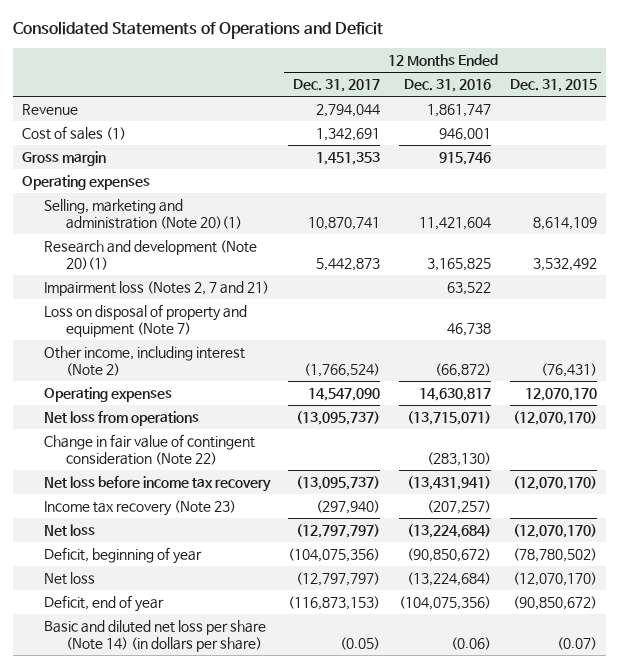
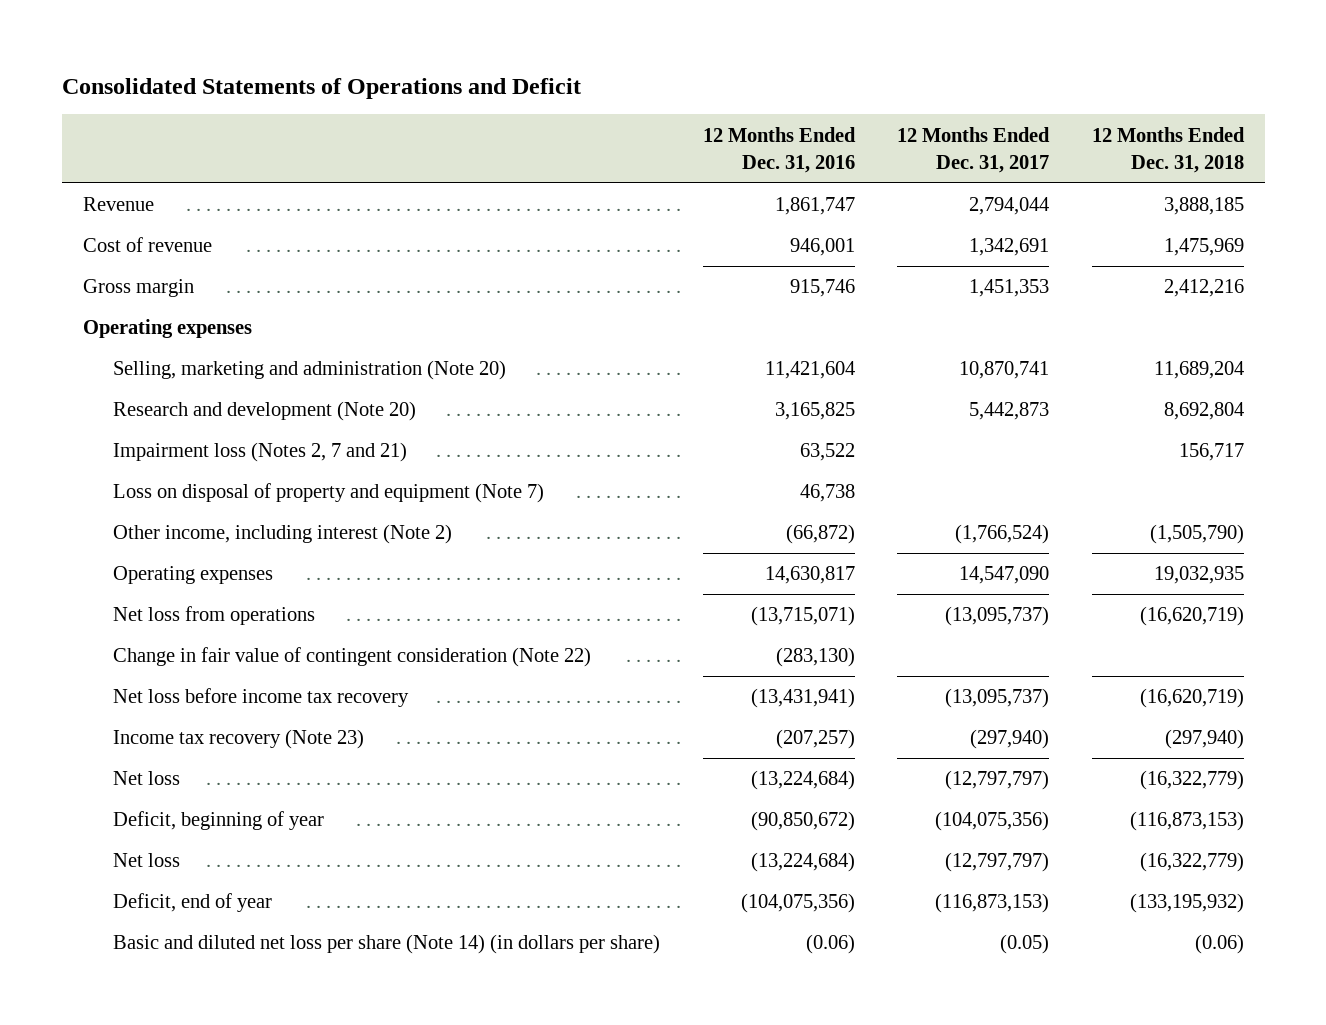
[509,79,597,93] Dec. 31, 2015 -> none
none -> [1091,126,1245,173] 12 Months Ended Dec. 31, 2018
[21,125,126,140] Cost of sales (1) -> [82,237,212,253] Cost of revenue
[43,198,242,230] Selling, marketing and administration (Note 20)(1) -> [113,360,507,381] Selling, marketing and administration (Note 20)
[43,239,257,271] Research and development (Note 20)(1) -> [113,401,417,422] Research and development (Note 20)

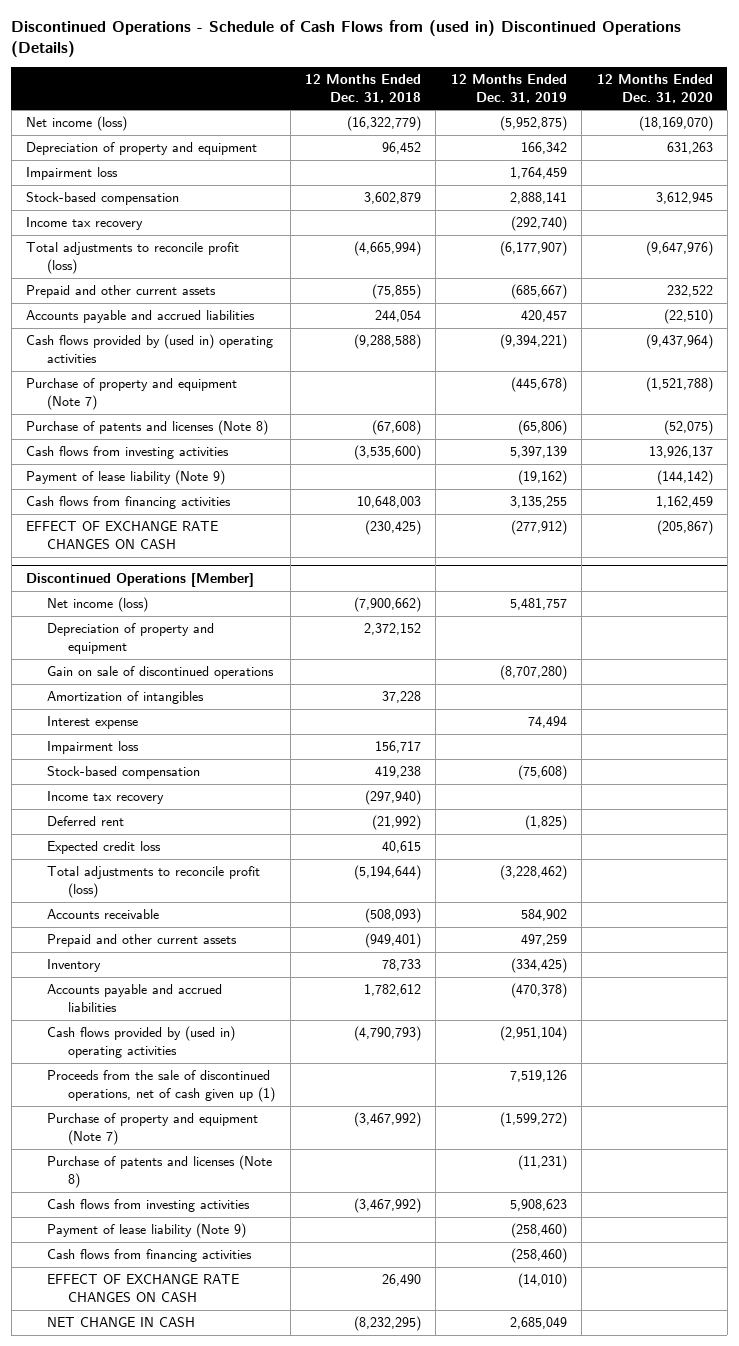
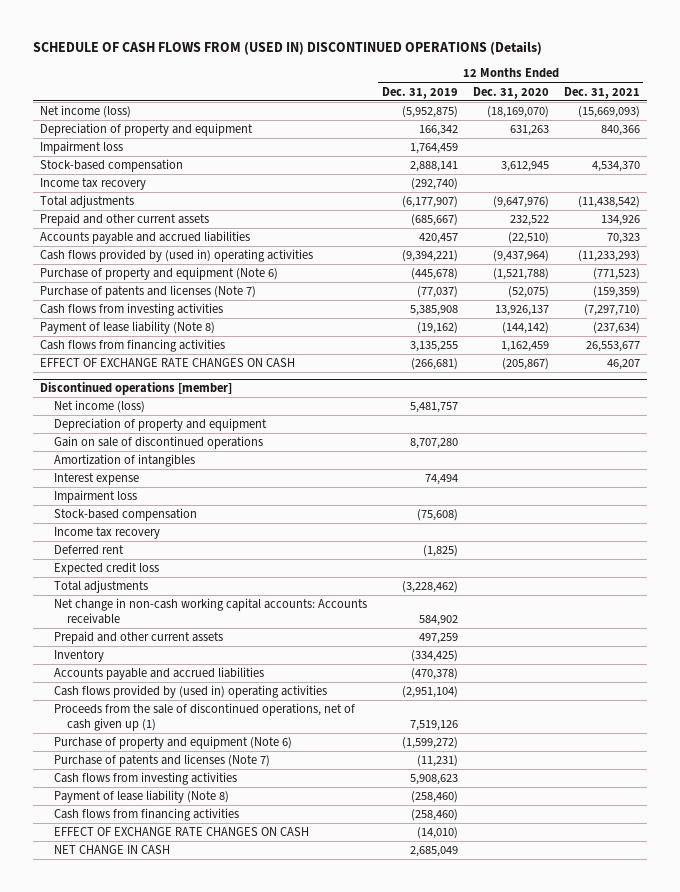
[11,20,682,58] Discontinued Operations - Schedule of Cash Flows from (used in) Discontinued Operations (Details) -> [32,40,542,55] SCHEDULE OF CASH FLOWS FROM (USED IN) DISCONTINUED OPERATIONS (Details)
[305,74,422,103] 12 Months Ended Dec. 31, 2018 -> none
none -> [563,86,640,99] Dec. 31, 2021
[26,242,240,274] Total adjustments to reconcile profit (loss) -> [40,195,135,209] Total adjustments
[26,378,238,410] Purchase of property and equipment (Note 7) -> [40,267,279,281] Purchase of property and equipment (Note 6)
[26,420,269,436] Purchase of patents and licenses (Note 8) -> [40,285,257,299] Purchase of patents and licenses (Note 7)
[517,420,567,436] (65,806) -> [416,286,458,299] (77,037)
[509,446,567,459] 5,397,139 -> [409,305,458,317] 5,385,908
[26,470,226,486] Payment of lease liability (Note 9) -> [40,321,216,335] Payment of lease liability (Note 8)
[510,520,567,536] (277,912) -> [410,358,458,371] (266,681)
[26,573,255,588] Discontinued Operations [Member] -> [40,382,233,396] Discontinued operations [member]
[499,665,567,681] (8,707,280) -> [409,438,458,450] 8,707,280
[47,866,261,898] Total adjustments to reconcile profit (loss) -> [53,580,148,594] Total adjustments
[47,909,160,920] Accounts receivable -> [53,598,367,624] Net change in non-cash working capital accounts: Accounts receivable
[47,1113,259,1145] Purchase of property and equipment (Note 7) -> [53,736,292,750] Purchase of property and equipment (Note 6)
[47,1155,273,1188] Purchase of patents and licenses (Note 8) -> [53,754,270,768] Purchase of patents and licenses (Note 7)
[47,1223,247,1239] Payment of lease liability (Note 9) -> [53,790,229,804] Payment of lease liability (Note 8)

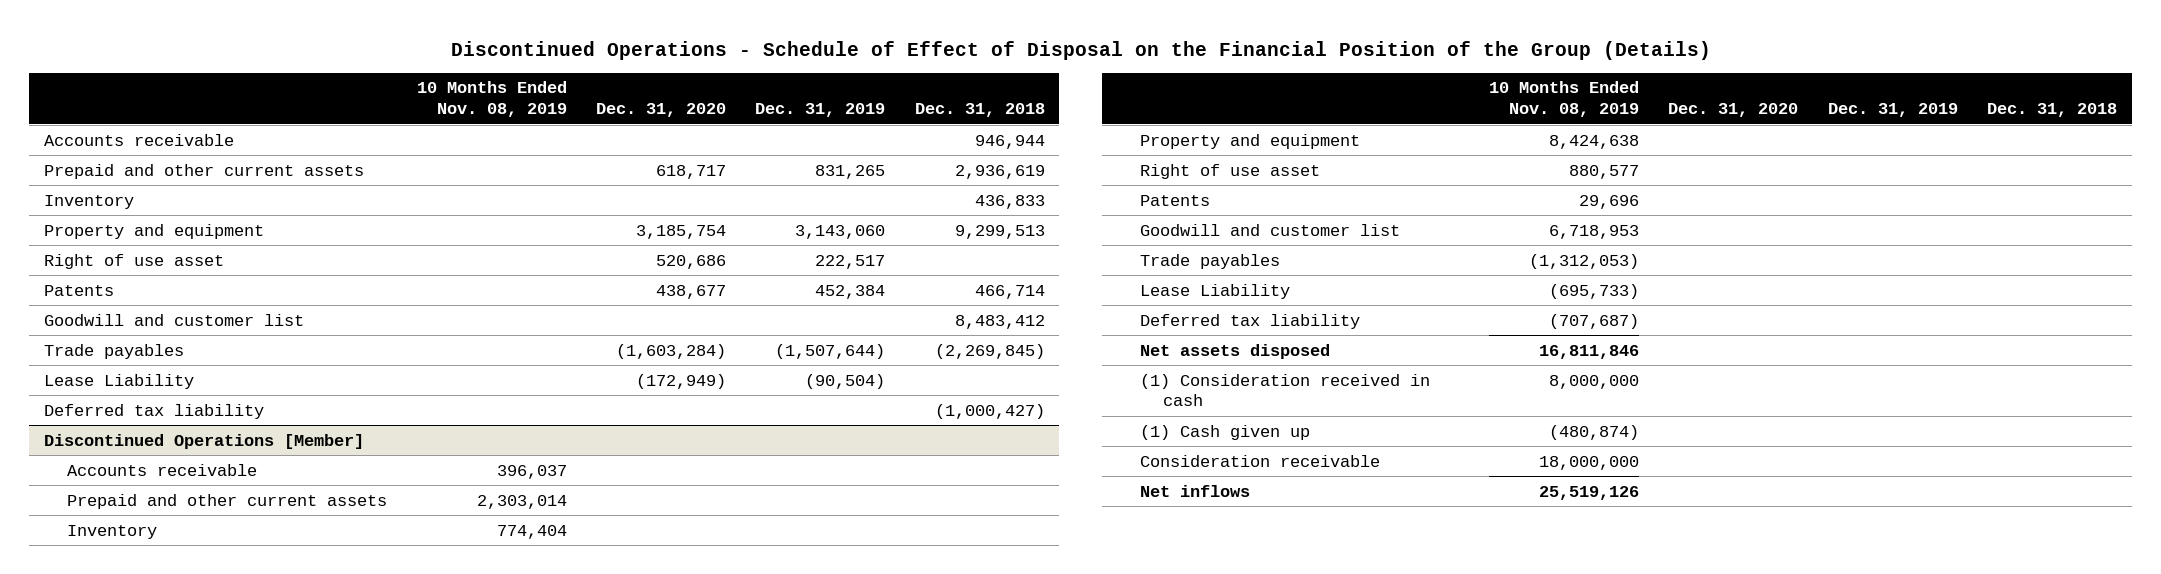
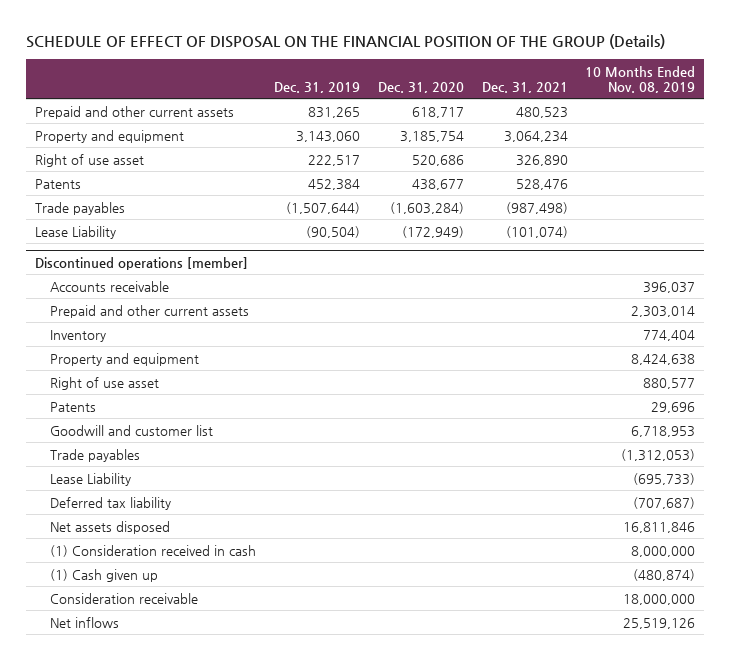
[450,40,1711,60] Discontinued Operations - Schedule of Effect of Disposal on the Financial Position of the Group (Details) -> [25,34,665,50] SCHEDULE OF EFFECT OF DISPOSAL ON THE FINANCIAL POSITION OF THE GROUP (Details)
[914,102,1045,117] Dec. 31, 2018 -> none
none -> [481,81,568,93] Dec. 31, 2021
[43,133,234,146] Accounts receivable -> none
[43,194,134,209] Inventory -> none
[43,313,304,326] Goodwill and customer list -> none
[43,403,264,419] Deferred tax liability -> none
[43,433,364,449] Discontinued Operations [Member] -> [34,257,248,271] Discontinued operations [member]

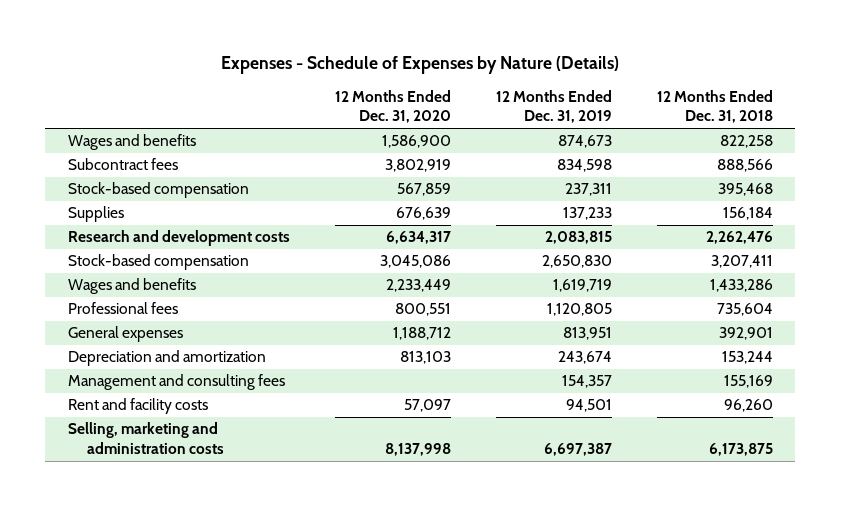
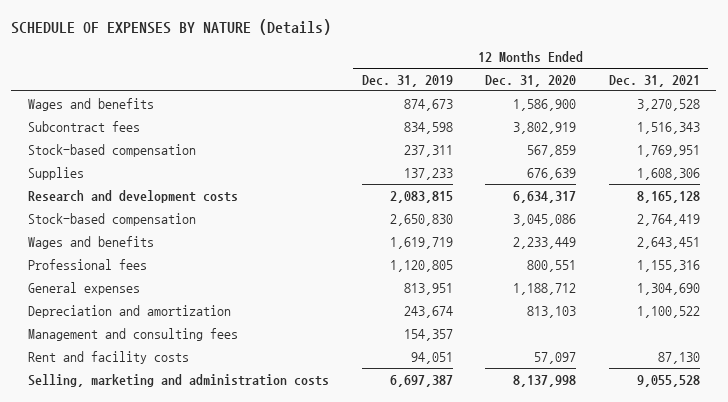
[221,56,620,75] Expenses - Schedule of Expenses by Nature (Details) -> [11,19,332,36] SCHEDULE OF EXPENSES BY NATURE (Details)
[656,89,773,124] 12 Months Ended Dec. 31, 2018 -> none
none -> [608,74,700,87] Dec. 31, 2021
[565,399,612,413] 94,501 -> [410,351,453,364] 94,051

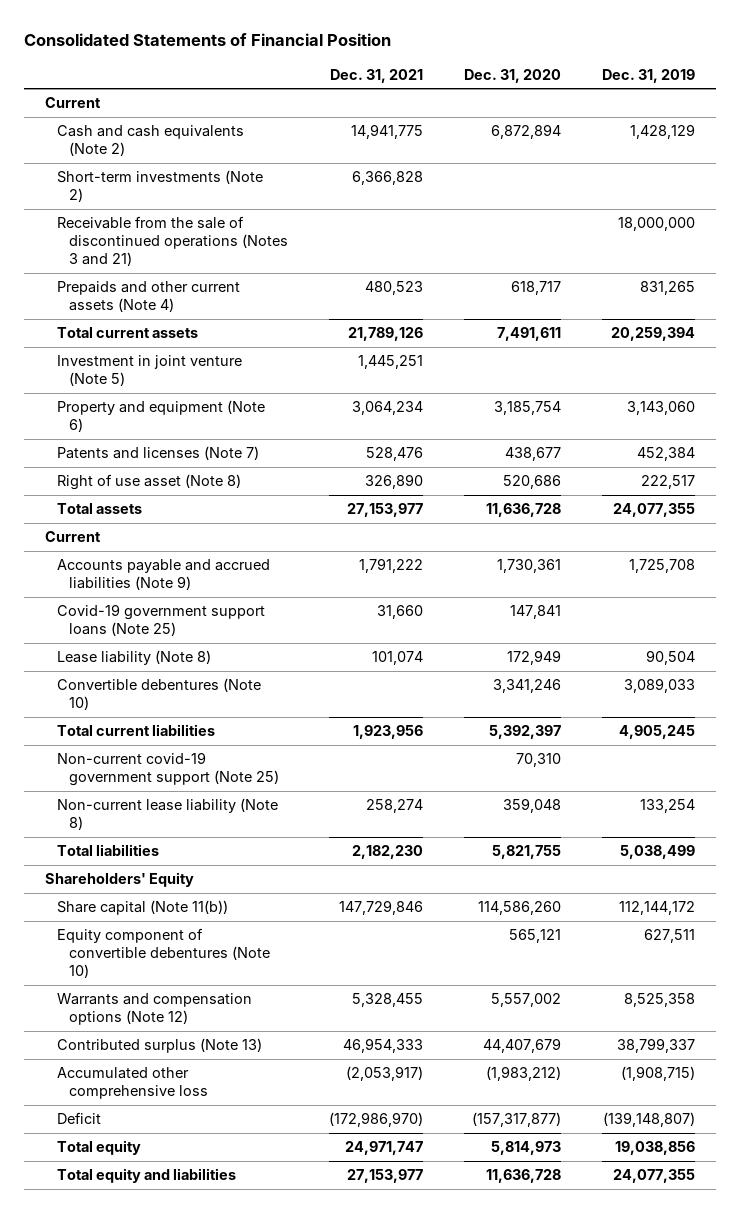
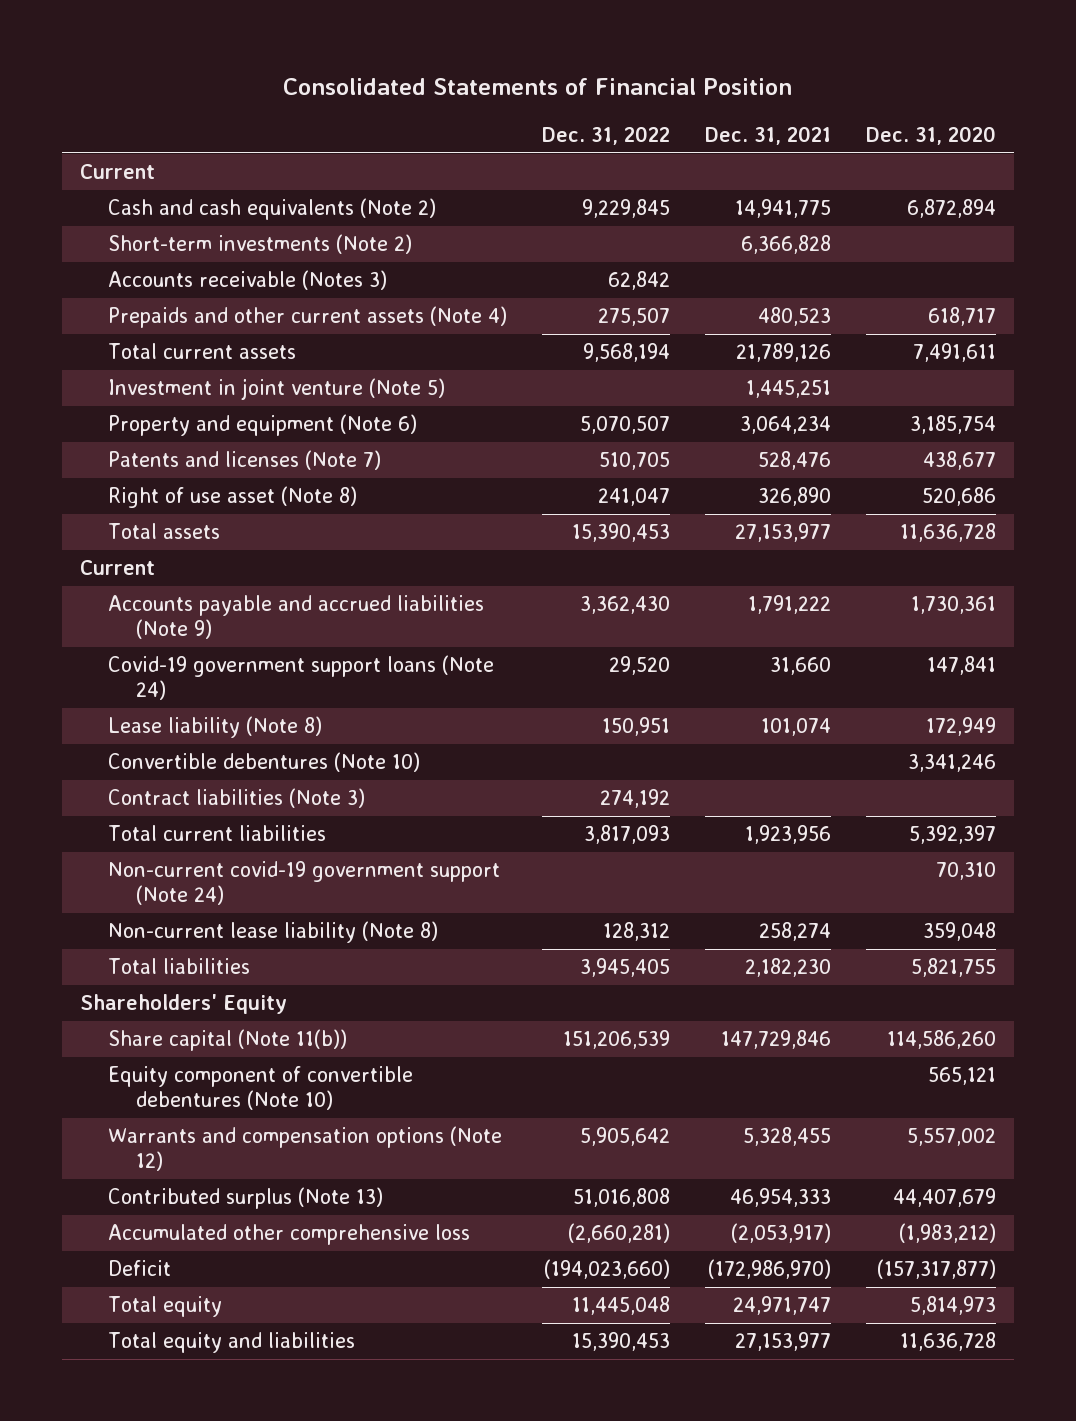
[602,68,696,83] Dec. 31, 2019 -> none
none -> [542,126,671,146] Dec. 31, 2022
[56,216,288,267] Receivable from the sale of discontinued operations (Notes 3 and 21) -> none
none -> [108,270,388,291] Accounts receivable (Notes 3)
[56,604,265,637] Covid-19 government support loans (Note 25) -> [108,655,495,701] Covid-19 government support loans (Note 24)
none -> [108,788,366,809] Contract liabilities (Note 3)
[56,752,279,787] Non-current covid-19 government support (Note 25) -> [108,861,501,906] Non-current covid-19 government support (Note 24)

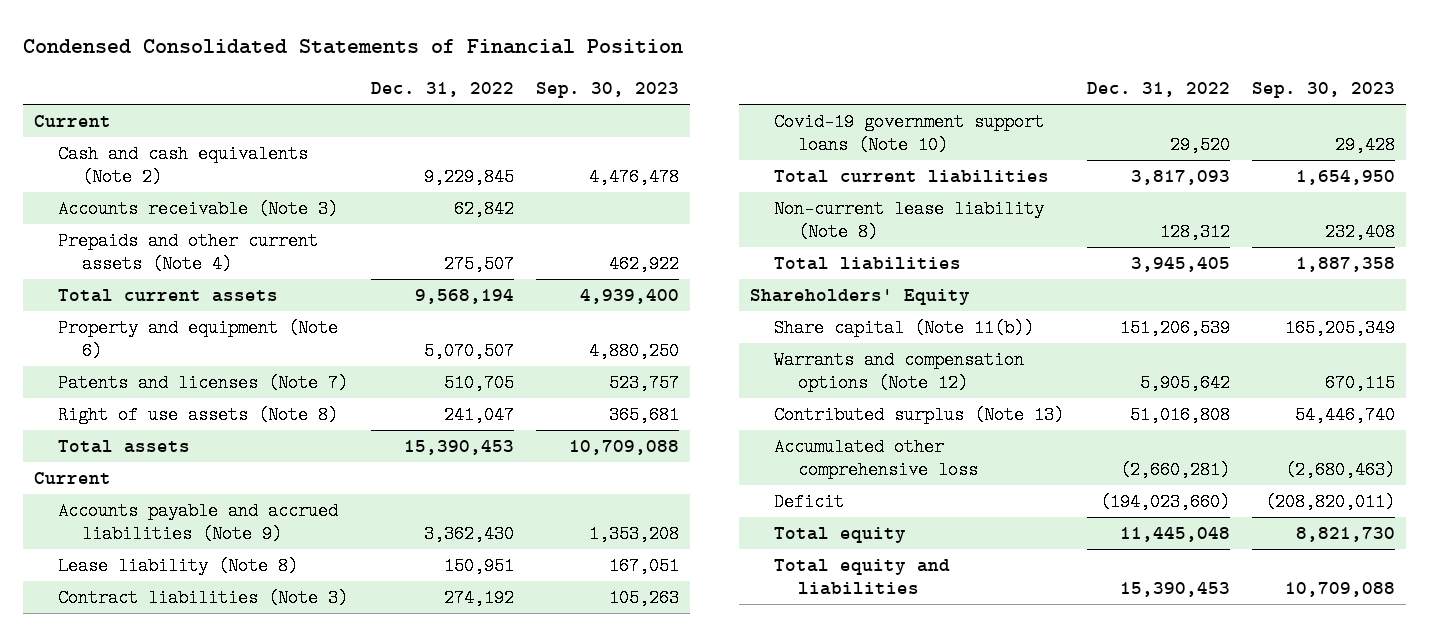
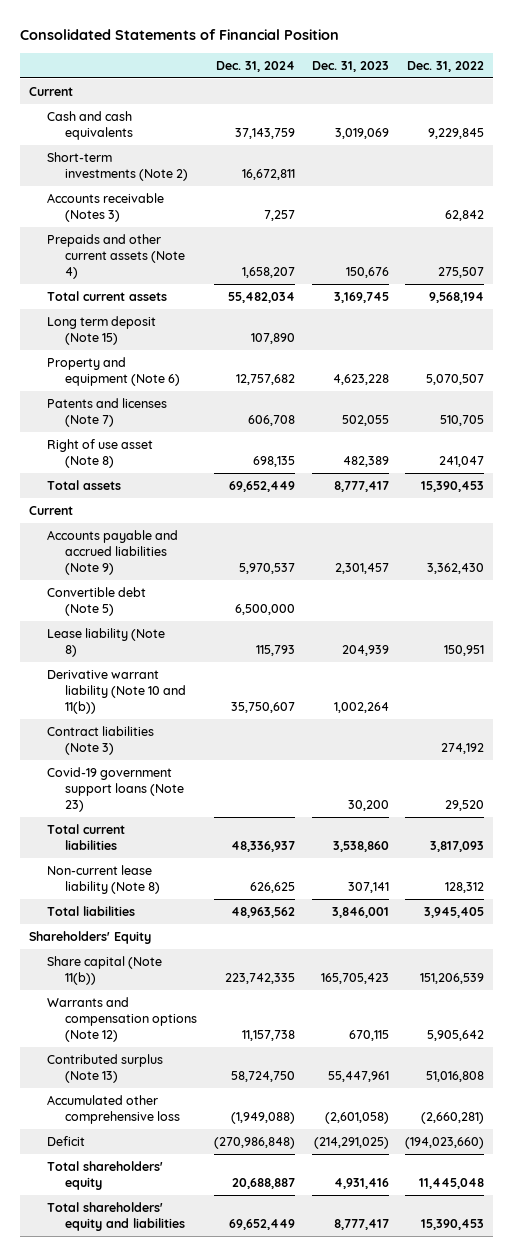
[22,39,683,55] Condensed Consolidated Statements of Financial Position -> [20,29,340,41] Consolidated Statements of Financial Position
[536,82,680,99] Sep. 30, 2023 -> none
none -> [215,60,295,72] Dec. 31, 2024
none -> [311,60,389,72] Dec. 31, 2023
[58,144,309,187] Cash and cash equivalents (Note 2) -> [47,111,134,141] Cash and cash equivalents
none -> [47,152,189,182] Short-term investments (Note 2)
[58,199,339,218] Accounts receivable (Note 3) -> [47,193,165,223] Accounts receivable (Notes 3)
none -> [47,316,157,346] Long term deposit (Note 15)
[58,405,339,424] Right of use assets (Note 8) -> [47,439,154,469] Right of use asset (Note 8)
none -> [47,587,147,617] Convertible debt (Note 5)
none -> [47,670,187,715] Derivative warrant liability (Note 10 and 11(b))
[774,112,1045,155] Covid-19 government support loans (Note 10) -> [47,767,185,813] Covid-19 government support loans (Note 23)
[774,526,907,543] Total equity -> [47,1161,164,1191] Total shareholders' equity
[774,558,951,596] Total equity and liabilities -> [47,1202,186,1232] Total shareholders' equity and liabilities

